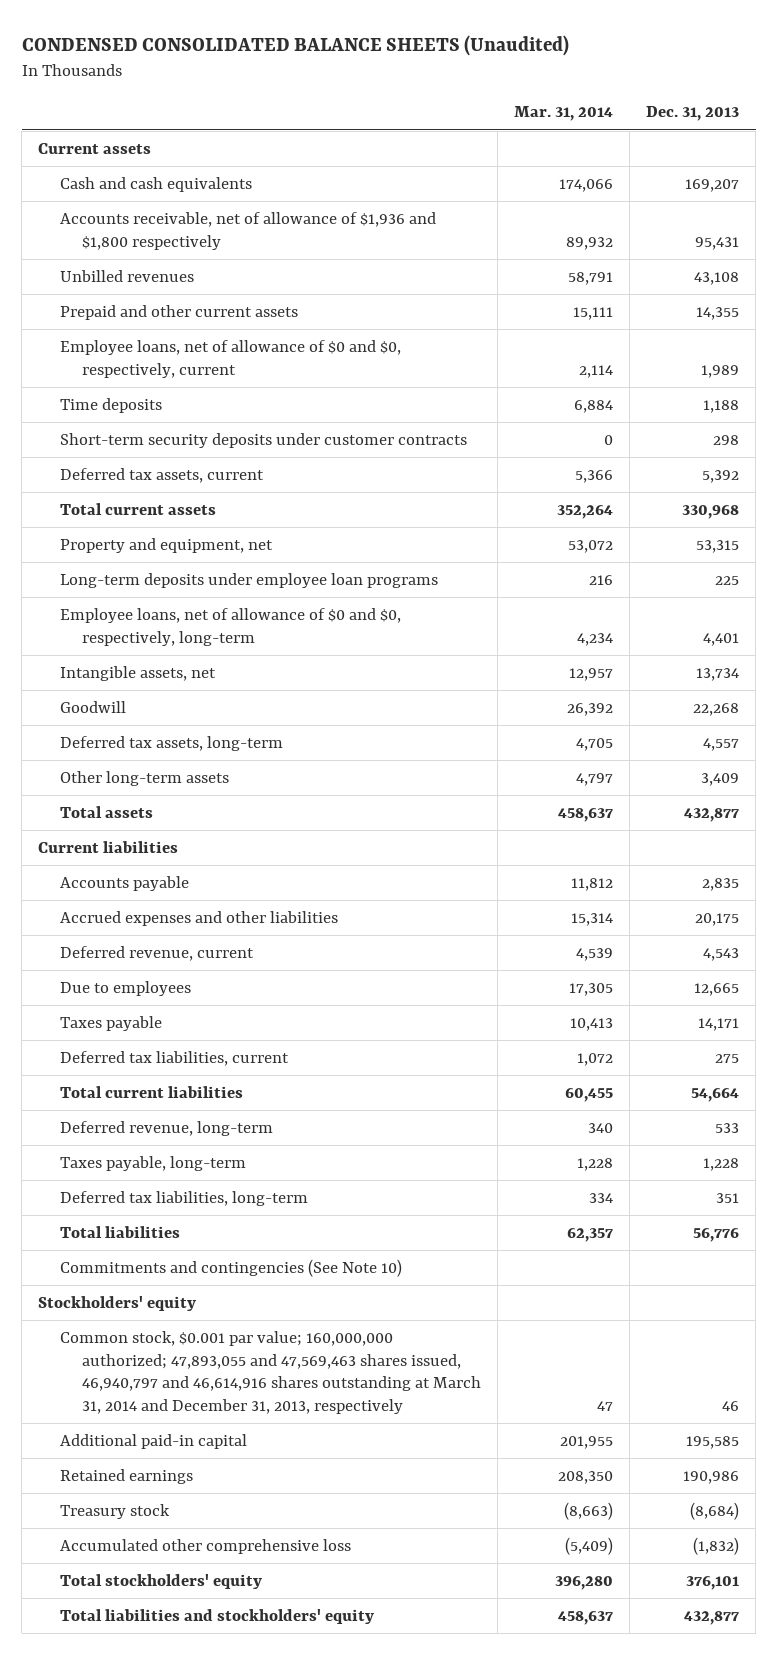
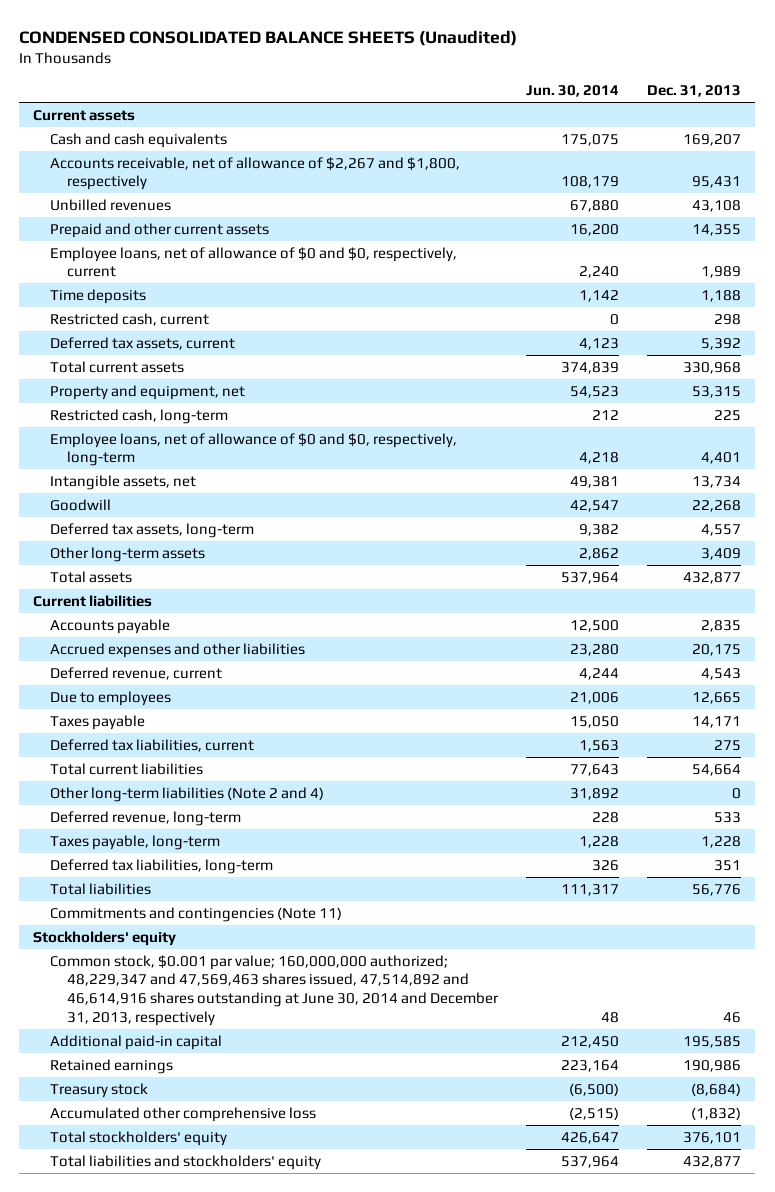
[513,106,613,122] Mar. 31, 2014 -> none
none -> [526,85,620,98] Jun. 30, 2014
[60,211,437,250] Accounts receivable, net of allowance of $1,936 and $1,800 respectively -> [50,156,461,191] Accounts receivable, net of allowance of $2,267 and $1,800, respectively
[60,432,468,448] Short-term security deposits under customer contracts -> [50,312,210,326] Restricted cash, current
[60,572,439,588] Long-term deposits under employee loan programs -> [50,408,229,424] Restricted cash, long-term
none -> [50,786,325,802] Other long-term liabilities (Note 2 and 4)
[60,1258,403,1277] Commitments and contingencies (See Note 10) -> [50,906,343,922] Commitments and contingencies (Note 11)
[60,1330,481,1414] Common stock, $0.001 par value; 160,000,000 authorized; 47,893,055 and 47,569,463 shares issued, 46,940,797 and 46,614,916 shares outstanding at March 31, 2014 and December 31, 2013, respectively -> [50,954,500,1026] Common stock, $0.001 par value; 160,000,000 authorized; 48,229,347 and 47,569,463 shares issued, 47,514,892 and 46,614,916 shares outstanding at June 30, 2014 and December 31, 2013, respectively

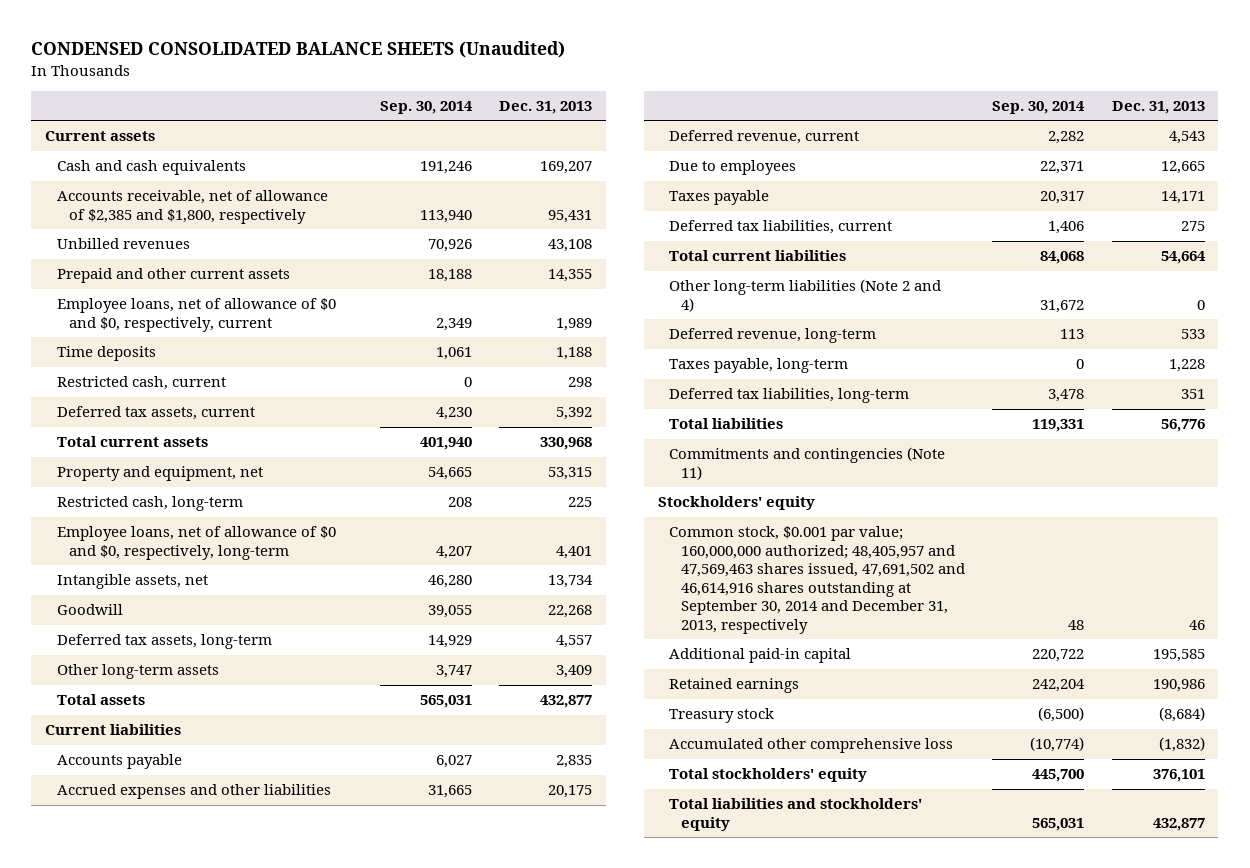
[526,85,620,98] Jun. 30, 2014 -> none
none -> [379,101,473,115] Sep. 30, 2014
[50,156,461,191] Accounts receivable, net of allowance of $2,267 and $1,800, respectively -> [56,190,328,224] Accounts receivable, net of allowance of $2,385 and $1,800, respectively
[50,954,500,1026] Common stock, $0.001 par value; 160,000,000 authorized; 48,229,347 and 47,569,463 shares issued, 47,514,892 and 46,614,916 shares outstanding at June 30, 2014 and December 31, 2013, respectively -> [669,526,966,634] Common stock, $0.001 par value; 160,000,000 authorized; 48,405,957 and 47,569,463 shares issued, 47,691,502 and 46,614,916 shares outstanding at September 30, 2014 and December 31, 2013, respectively

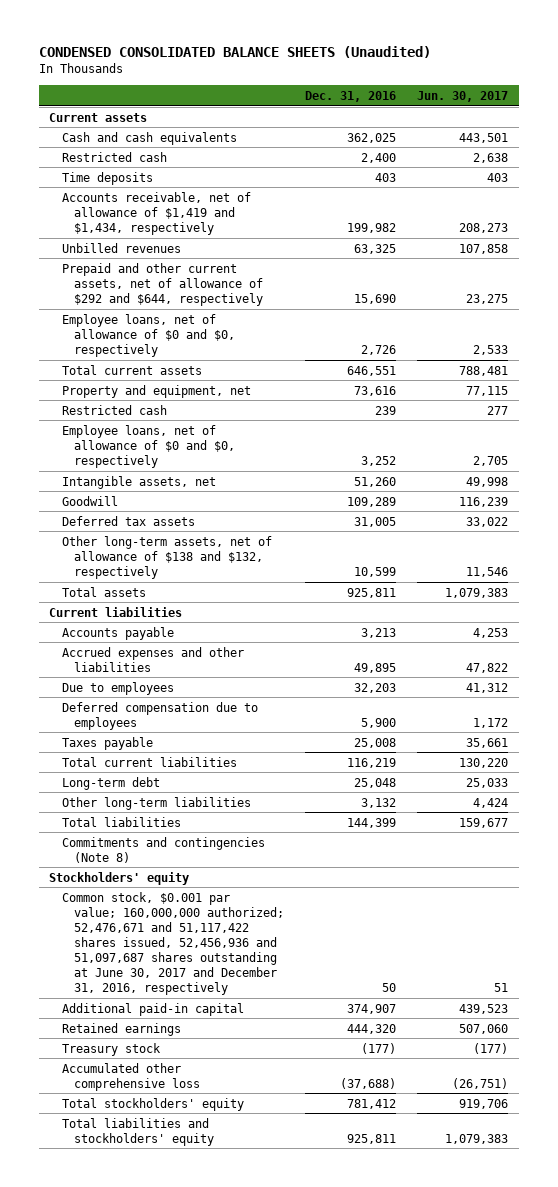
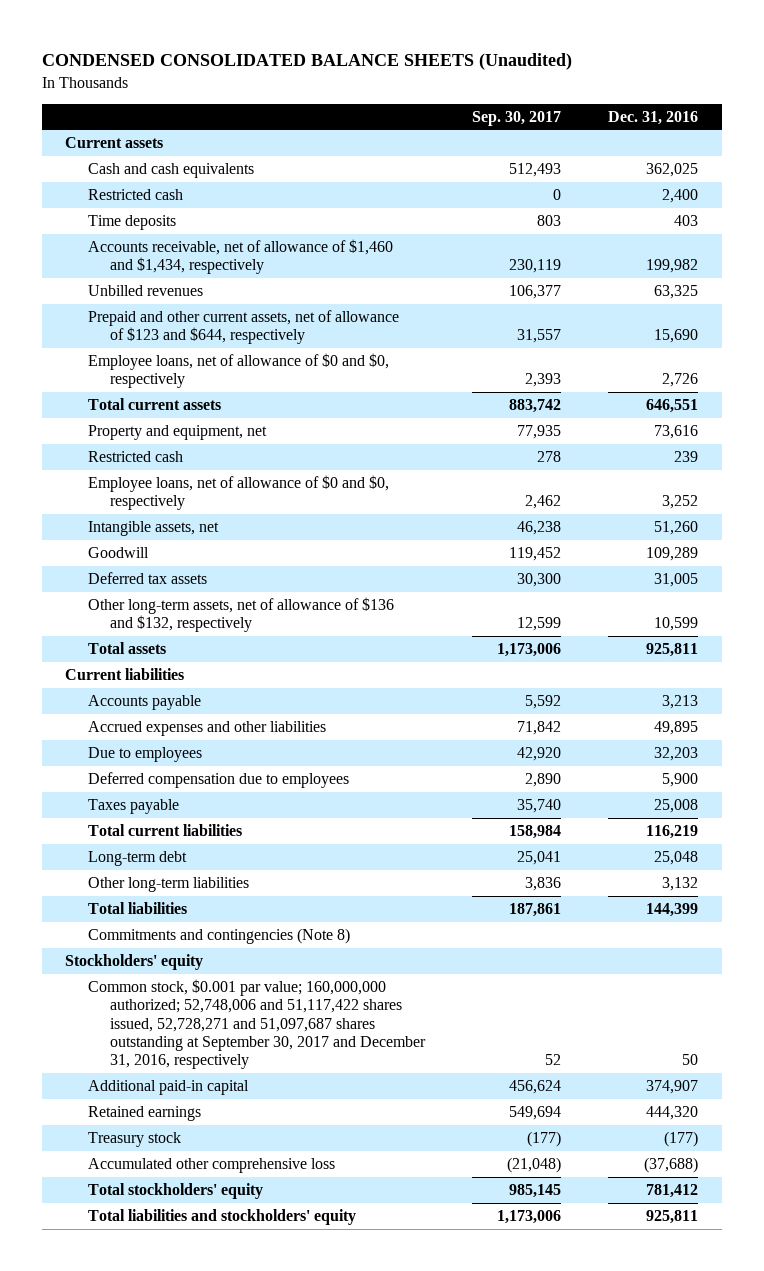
[417,90,509,102] Jun. 30, 2017 -> none
none -> [472,110,562,126] Sep. 30, 2017
[61,191,251,235] Accounts receivable, net of allowance of $1,419 and $1,434, respectively -> [87,239,393,275] Accounts receivable, net of allowance of $1,460 and $1,434, respectively
[61,262,263,306] Prepaid and other current assets, net of allowance of $292 and $644, respectively -> [87,310,399,345] Prepaid and other current assets, net of allowance of $123 and $644, respectively
[61,535,272,579] Other long-term assets, net of allowance of $138 and $132, respectively -> [87,597,394,633] Other long-term assets, net of allowance of $136 and $132, respectively
[61,891,284,995] Common stock, $0.001 par value; 160,000,000 authorized; 52,476,671 and 51,117,422 shares issued, 52,456,936 and 51,097,687 shares outstanding at June 30, 2017 and December 31, 2016, respectively -> [87,979,427,1070] Common stock, $0.001 par value; 160,000,000 authorized; 52,748,006 and 51,117,422 shares issued, 52,728,271 and 51,097,687 shares outstanding at September 30, 2017 and December 31, 2016, respectively

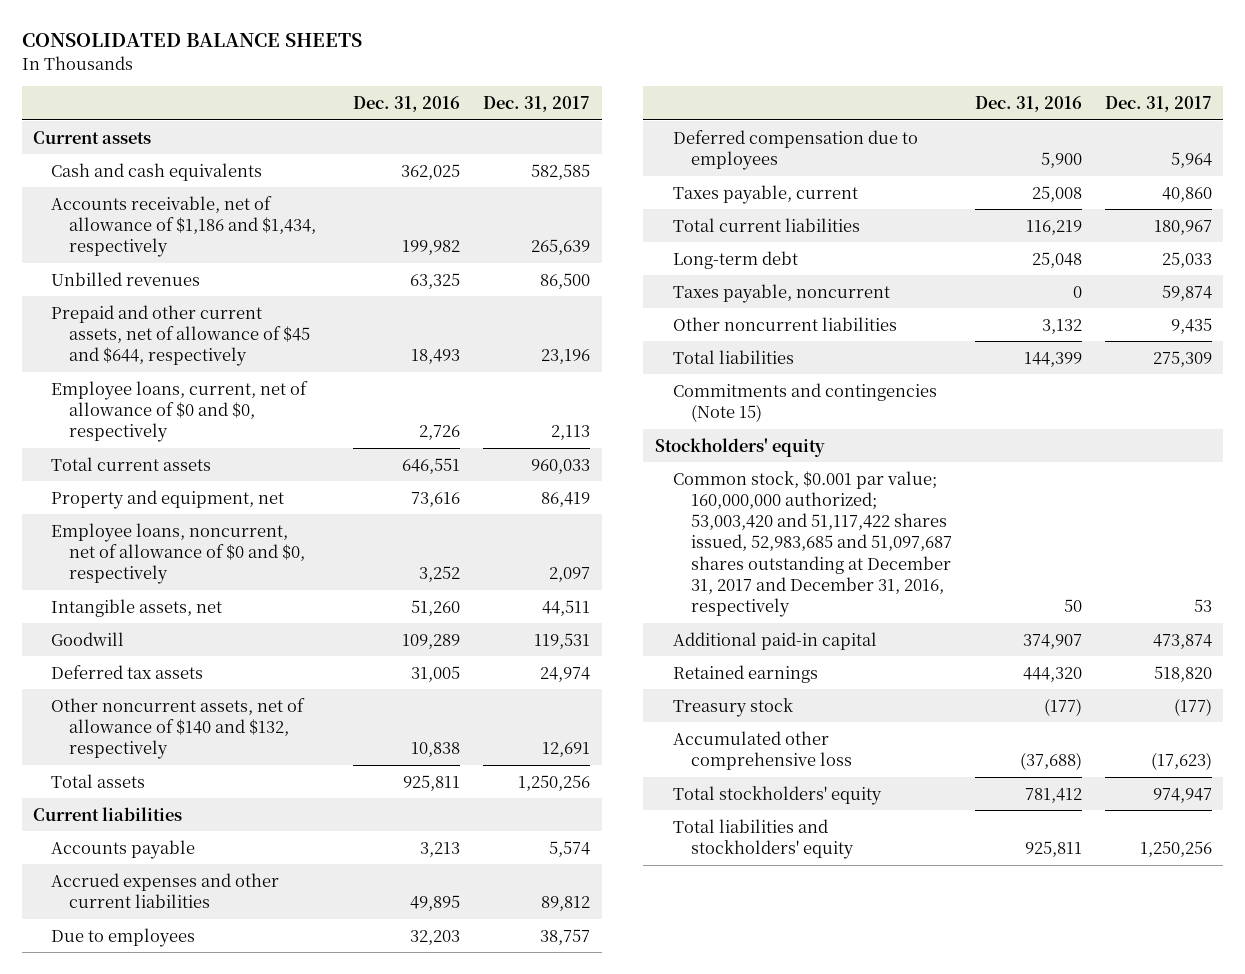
[41,53,572,71] CONDENSED CONSOLIDATED BALANCE SHEETS (Unaudited) -> [21,33,362,48] CONSOLIDATED BALANCE SHEETS
[472,110,562,126] Sep. 30, 2017 -> none
none -> [483,96,591,113] Dec. 31, 2017
[87,189,183,201] Restricted cash -> none
[87,215,176,231] Time deposits -> none
[87,239,393,275] Accounts receivable, net of allowance of $1,460 and $1,434, respectively -> [51,195,317,258] Accounts receivable, net of allowance of $1,186 and $1,434, respectively
[87,310,399,345] Prepaid and other current assets, net of allowance of $123 and $644, respectively -> [51,304,311,367] Prepaid and other current assets, net of allowance of $45 and $644, respectively
[654,329,699,344] 15,690 -> [411,349,461,365] 18,493
[87,353,389,389] Employee loans, net of allowance of $0 and $0, respectively -> [51,380,309,443] Employee loans, current, net of allowance of $0 and $0, respectively
[87,451,183,463] Restricted cash -> none
[87,475,389,511] Employee loans, net of allowance of $0 and $0, respectively -> [51,522,306,585] Employee loans, noncurrent, net of allowance of $0 and $0, respectively
[87,597,394,633] Other long-term assets, net of allowance of $136 and $132, respectively -> [51,697,306,760] Other noncurrent assets, net of allowance of $140 and $132, respectively
[654,617,699,632] 10,599 -> [411,742,461,758] 10,838
[87,721,326,737] Accrued expenses and other liabilities -> [51,872,280,908] Accrued expenses and other current liabilities
[87,799,179,815] Taxes payable -> [672,184,858,204] Taxes payable, current
none -> [672,283,890,303] Taxes payable, noncurrent
[87,877,249,893] Other long-term liabilities -> [672,316,897,331] Other noncurrent liabilities
[87,928,350,945] Commitments and contingencies (Note 8) -> [672,382,937,422] Commitments and contingencies (Note 15)
[87,979,427,1070] Common stock, $0.001 par value; 160,000,000 authorized; 52,748,006 and 51,117,422 shares issued, 52,728,271 and 51,097,687 shares outstanding at September 30, 2017 and December 31, 2016, respectively -> [672,470,952,617] Common stock, $0.001 par value; 160,000,000 authorized; 53,003,420 and 51,117,422 shares issued, 52,983,685 and 51,097,687 shares outstanding at December 31, 2017 and December 31, 2016, respectively

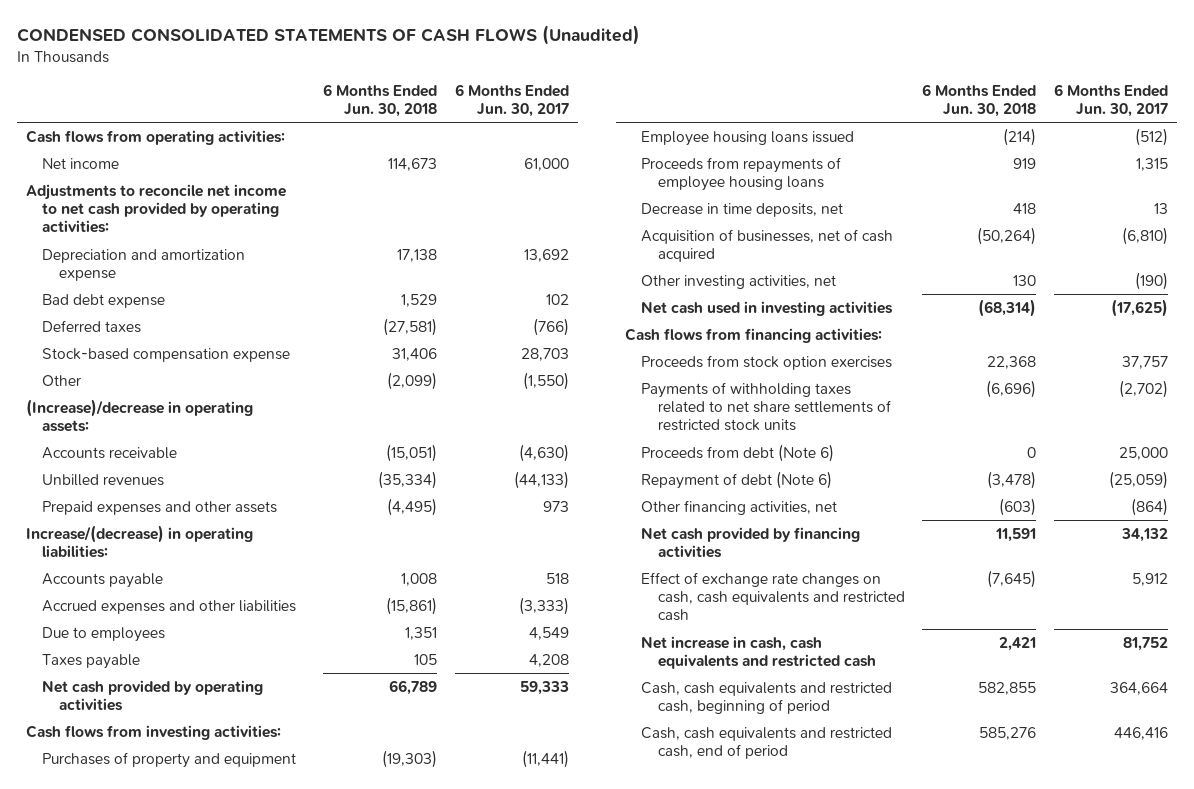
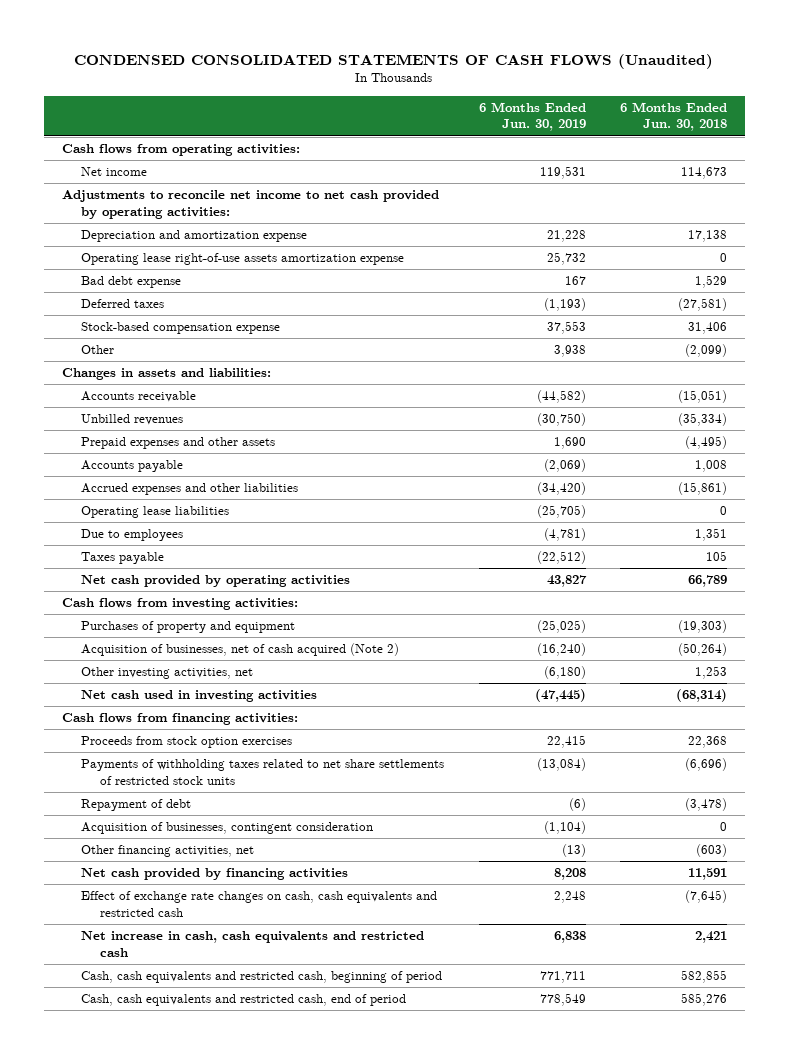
[455,83,570,117] 6 Months Ended Jun. 30, 2017 -> none
none -> [478,101,586,132] 6 Months Ended Jun. 30, 2019
none -> [80,253,404,266] Operating lease right-of-use assets amortization expense
[25,398,253,433] (Increase)/decrease in operating assets: -> none
none -> [61,368,271,381] Changes in assets and liabilities:
[25,524,253,559] Increase/(decrease) in operating liabilities: -> none
none -> [80,506,229,519] Operating lease liabilities
[641,130,855,146] Employee housing loans issued -> none
[641,156,842,192] Proceeds from repayments of employee housing loans -> none
[641,202,844,217] Decrease in time deposits, net -> none
[641,228,894,263] Acquisition of businesses, net of cash acquired -> [80,643,399,657] Acquisition of businesses, net of cash acquired (Note 2)
[1013,274,1037,286] 130 -> [695,666,728,680] 1,253
[641,443,835,462] Proceeds from debt (Note 6) -> none
[641,470,833,489] Repayment of debt (Note 6) -> [80,799,191,812] Repayment of debt
none -> [80,822,373,835] Acquisition of businesses, contingent consideration

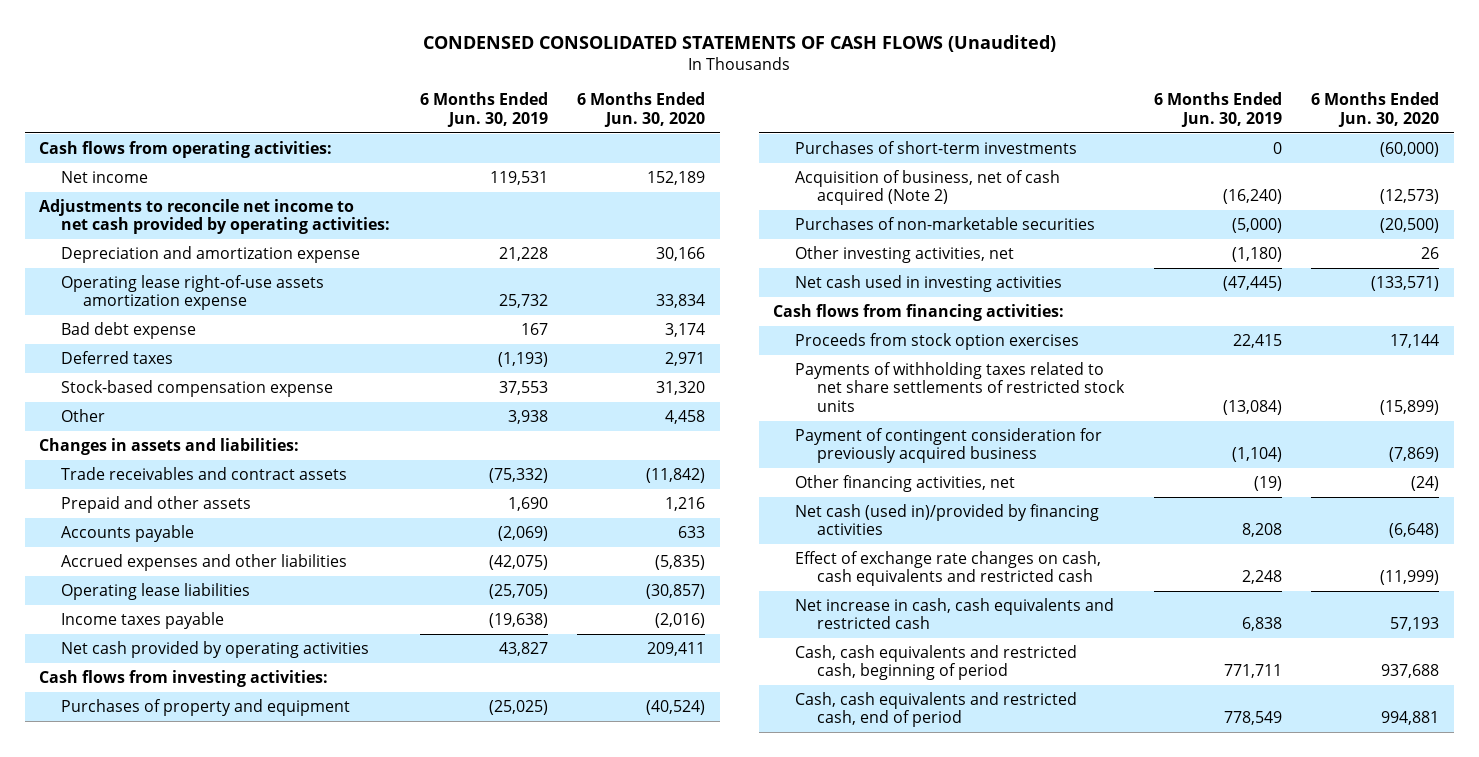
[620,101,728,132] 6 Months Ended Jun. 30, 2018 -> none
none -> [577,92,706,127] 6 Months Ended Jun. 30, 2020
[80,391,196,403] Accounts receivable -> none
[80,414,183,426] Unbilled revenues -> none
none -> [61,466,348,480] Trade receivables and contract assets
[80,437,275,450] Prepaid expenses and other assets -> [61,495,252,513] Prepaid and other assets
[536,482,586,496] (34,420) -> [488,554,548,570] (42,075)
[80,529,183,542] Due to employees -> none
[80,552,164,565] Taxes payable -> [61,611,225,629] Income taxes payable
[536,551,586,565] (22,512) -> [488,612,548,628] (19,638)
none -> [795,140,1078,154] Purchases of short-term investments
[80,643,399,657] Acquisition of businesses, net of cash acquired (Note 2) -> [795,169,1061,206] Acquisition of business, net of cash acquired (Note 2)
none -> [795,216,1096,230] Purchases of non-marketable securities
[543,666,586,680] (6,180) -> [1231,246,1282,262] (1,180)
[80,799,191,812] Repayment of debt -> none
[80,822,373,835] Acquisition of businesses, contingent consideration -> [795,427,1103,464] Payment of contingent consideration for previously acquired business
[561,844,586,858] (13) -> [1253,475,1282,491] (19)
[80,868,348,881] Net cash provided by financing activities -> [795,503,1100,536] Net cash (used in)/provided by financing activities

